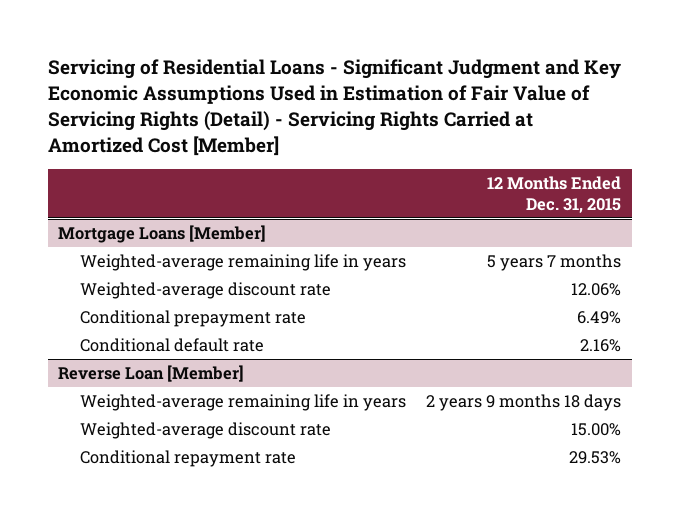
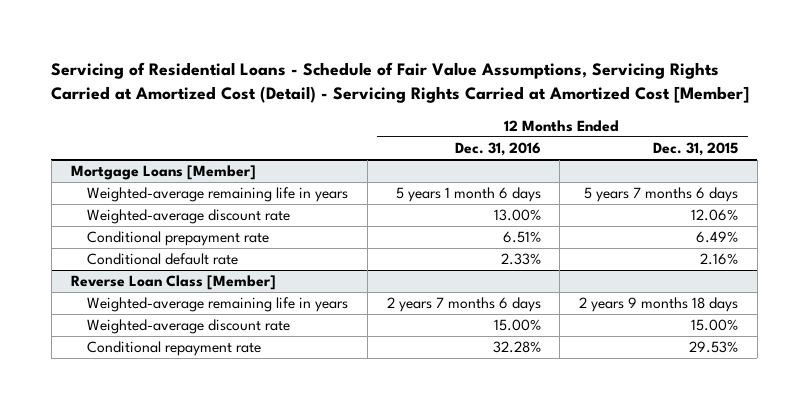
[48,59,622,157] Servicing of Residential Loans - Significant Judgment and Key Economic Assumptions Used in Estimation of Fair Value of Servicing Rights (Detail) - Servicing Rights Carried at Amortized Cost [Member] -> [51,62,750,104] Servicing of Residential Loans - Schedule of Fair Value Assumptions, Servicing Rights Carried at Amortized Cost (Detail) - Servicing Rights Carried at Amortized Cost [Member]
none -> [454,142,541,157] Dec. 31, 2016
[487,253,622,271] 5 years 7 months -> [584,187,739,203] 5 years 7 months 6 days
[58,364,245,382] Reverse Loan [Member] -> [70,275,276,291] Reverse Loan Class [Member]

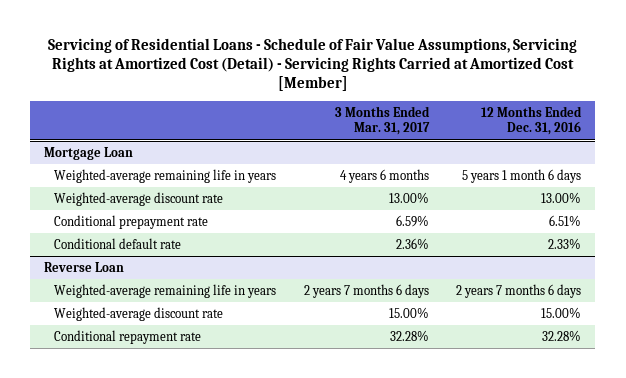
[51,62,750,104] Servicing of Residential Loans - Schedule of Fair Value Assumptions, Servicing Rights Carried at Amortized Cost (Detail) - Servicing Rights Carried at Amortized Cost [Member] -> [47,37,577,92] Servicing of Residential Loans - Schedule of Fair Value Assumptions, Servicing Rights at Amortized Cost (Detail) - Servicing Rights Carried at Amortized Cost [Member]
[653,142,739,157] Dec. 31, 2015 -> none
none -> [334,105,430,136] 3 Months Ended Mar. 31, 2017
[70,165,256,181] Mortgage Loans [Member] -> [44,146,134,160] Mortgage Loan
[70,275,276,291] Reverse Loan Class [Member] -> [44,261,125,272] Reverse Loan

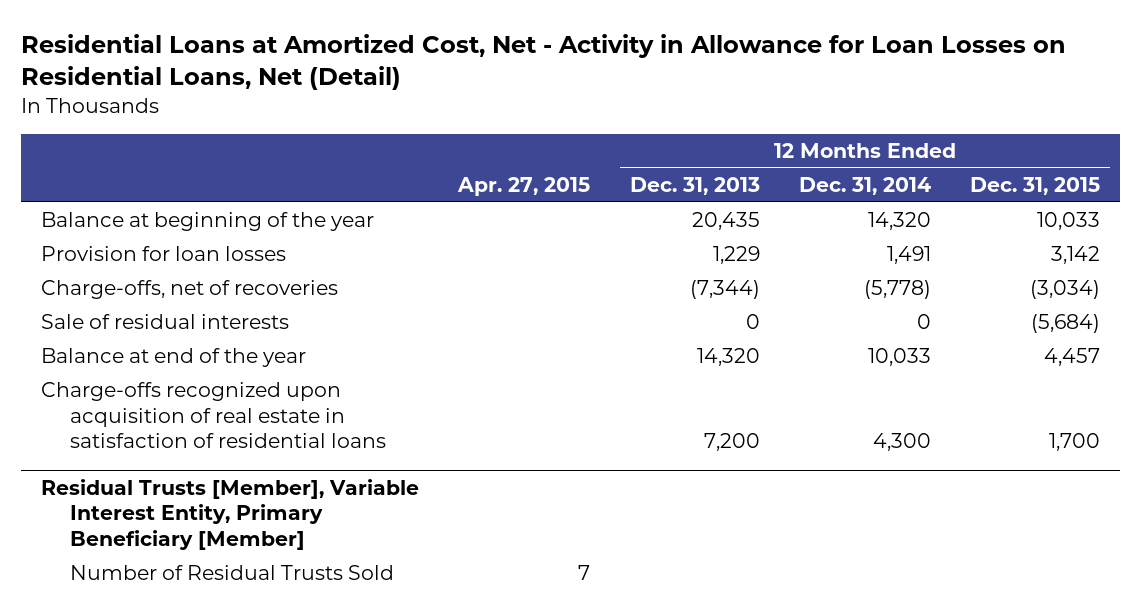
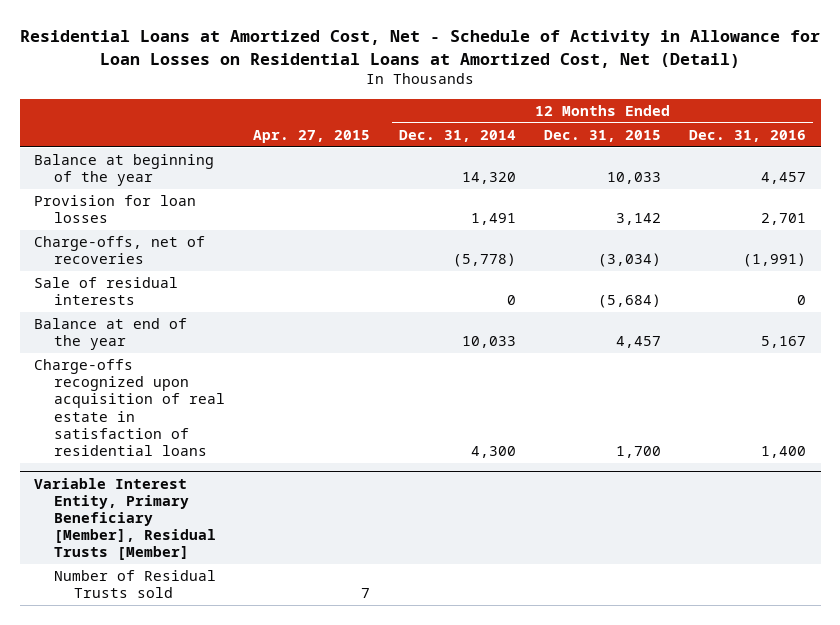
[21,34,1067,91] Residential Loans at Amortized Cost, Net - Activity in Allowance for Loan Losses on Residential Loans, Net (Detail) -> [20,30,821,68] Residential Loans at Amortized Cost, Net - Schedule of Activity in Allowance for Loan Losses on Residential Loans at Amortized Cost, Net (Detail)
[629,177,760,196] Dec. 31, 2013 -> none
none -> [689,130,807,143] Dec. 31, 2016
[40,478,419,550] Residual Trusts [Member], Variable Interest Entity, Primary Beneficiary [Member] -> [33,477,216,561] Variable Interest Entity, Primary Beneficiary [Member], Residual Trusts [Member]
[70,565,395,581] Number of Residual Trusts Sold -> [53,570,216,599] Number of Residual Trusts sold

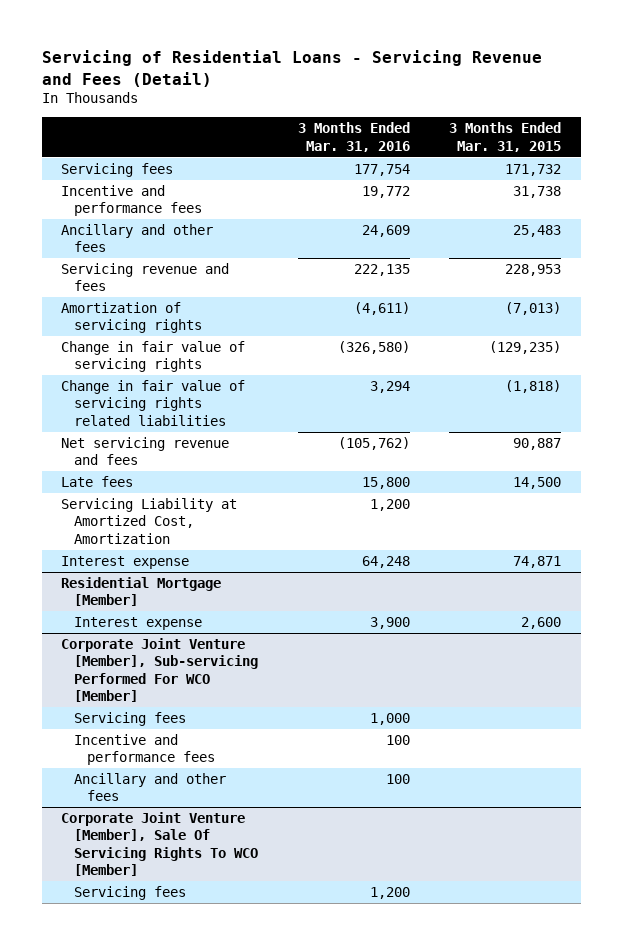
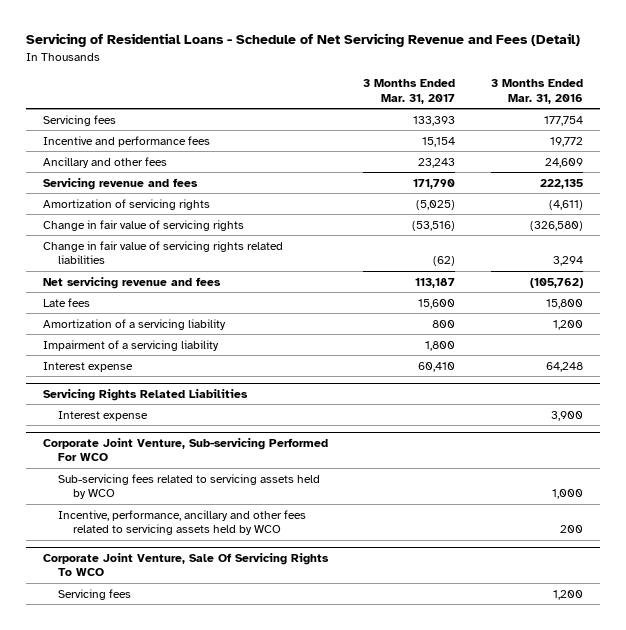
[41,50,542,87] Servicing of Residential Loans - Servicing Revenue and Fees (Detail) -> [25,33,580,48] Servicing of Residential Loans - Schedule of Net Servicing Revenue and Fees (Detail)
[449,122,562,152] 3 Months Ended Mar. 31, 2015 -> none
none -> [363,79,456,104] 3 Months Ended Mar. 31, 2017
[61,497,238,544] Servicing Liability at Amortized Cost, Amortization -> [43,318,227,330] Amortization of a servicing liability
none -> [43,339,220,351] Impairment of a servicing liability
[61,576,222,607] Residential Mortgage [Member] -> none
none -> [43,388,249,401] Servicing Rights Related Liabilities
[74,711,187,726] Servicing fees -> none
[74,733,216,766] Incentive and performance fees -> none
[74,772,227,802] Ancillary and other fees -> none
[61,637,259,703] Corporate Joint Venture [Member], Sub-servicing Performed For WCO [Member] -> [43,437,329,462] Corporate Joint Venture, Sub-servicing Performed For WCO
none -> [58,473,321,500] Sub-servicing fees related to servicing assets held by WCO
none -> [58,509,307,536] Incentive, performance, ancillary and other fees related to servicing assets held by WCO
[61,811,259,877] Corporate Joint Venture [Member], Sale Of Servicing Rights To WCO [Member] -> [43,552,330,577] Corporate Joint Venture, Sale Of Servicing Rights To WCO

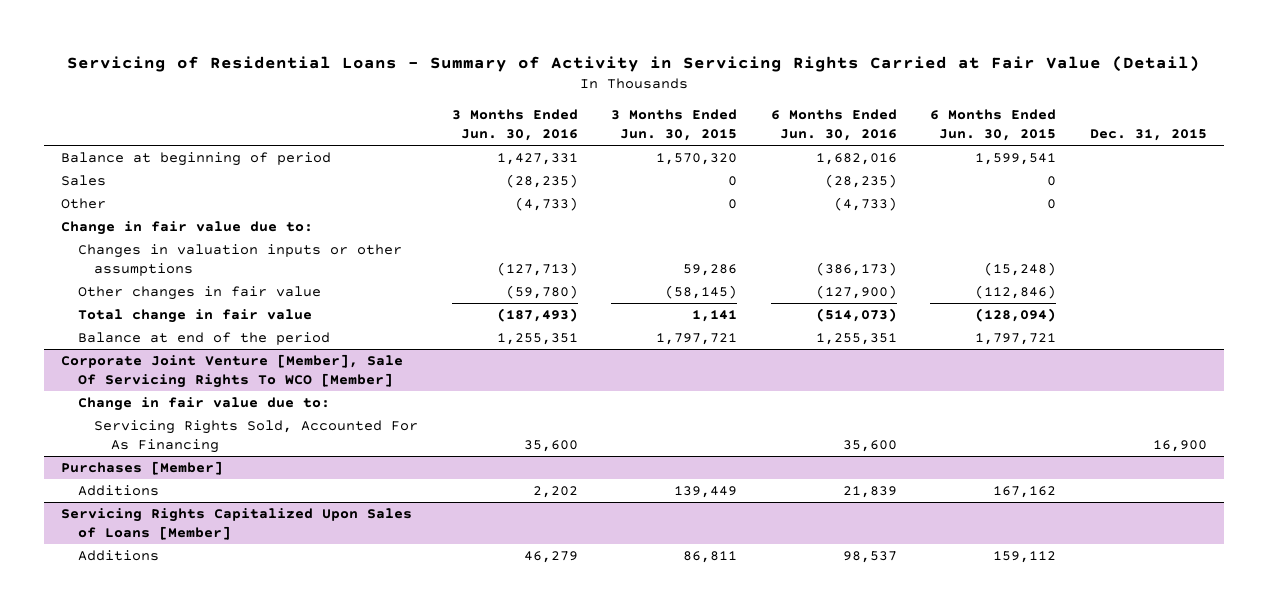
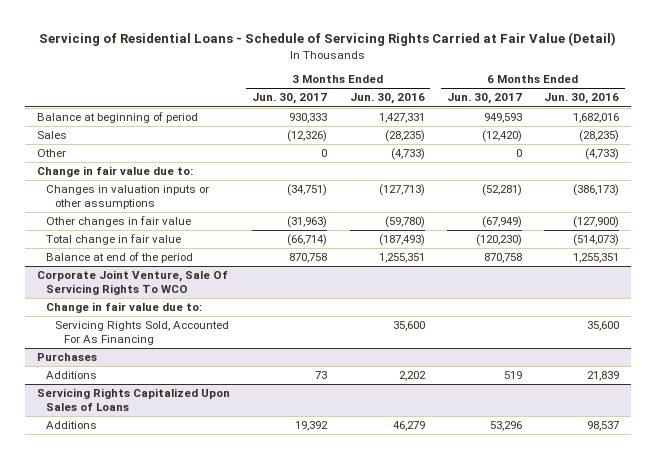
[67,55,1201,72] Servicing of Residential Loans - Summary of Activity in Servicing Rights Carried at Fair Value (Detail) -> [39,32,617,47] Servicing of Residential Loans - Schedule of Servicing Rights Carried at Fair Value (Detail)
[611,109,738,142] 3 Months Ended Jun. 30, 2015 -> none
[930,109,1057,142] 6 Months Ended Jun. 30, 2015 -> none
[1090,129,1208,142] Dec. 31, 2015 -> none
none -> [252,93,328,105] Jun. 30, 2017
none -> [446,93,522,105] Jun. 30, 2017
[61,353,404,389] Corporate Joint Venture [Member], Sale Of Servicing Rights To WCO [Member] -> [36,270,228,295] Corporate Joint Venture, Sale Of Servicing Rights To WCO
[61,460,224,475] Purchases [Member] -> [36,353,97,362] Purchases
[61,507,413,541] Servicing Rights Capitalized Upon Sales of Loans [Member] -> [36,388,230,411] Servicing Rights Capitalized Upon Sales of Loans

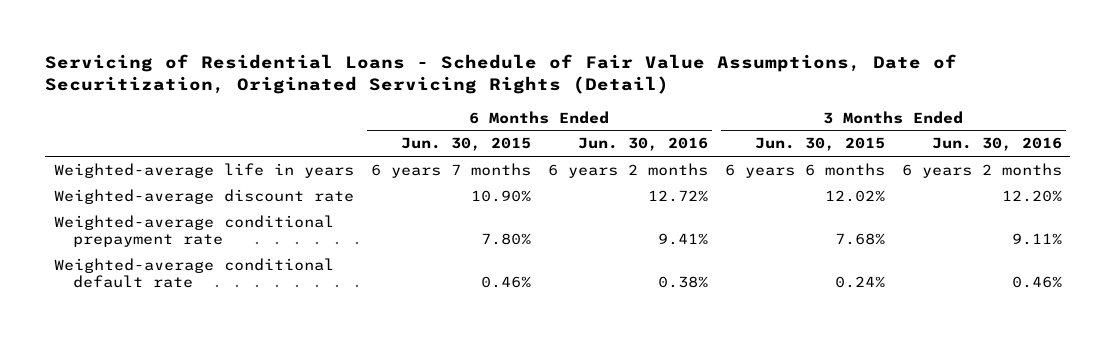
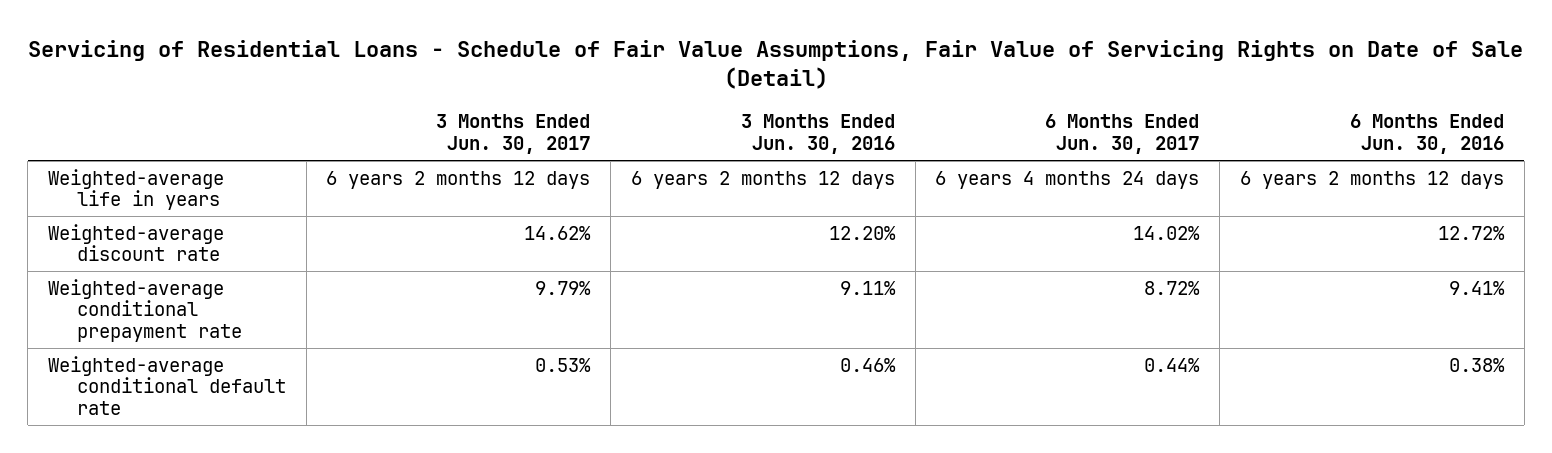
[45,53,958,95] Servicing of Residential Loans - Schedule of Fair Value Assumptions, Date of Securitization, Originated Servicing Rights (Detail) -> [27,39,1523,89] Servicing of Residential Loans - Schedule of Fair Value Assumptions, Fair Value of Servicing Rights on Date of Sale (Detail)
[400,137,531,152] Jun. 30, 2015 -> none
[754,137,885,152] Jun. 30, 2015 -> none
none -> [436,114,591,155] 3 Months Ended Jun. 30, 2017
none -> [1045,114,1200,155] 6 Months Ended Jun. 30, 2017
[547,162,708,178] 6 years 2 months -> [1239,170,1504,189] 6 years 2 months 12 days
[901,162,1062,178] 6 years 2 months -> [630,170,895,189] 6 years 2 months 12 days

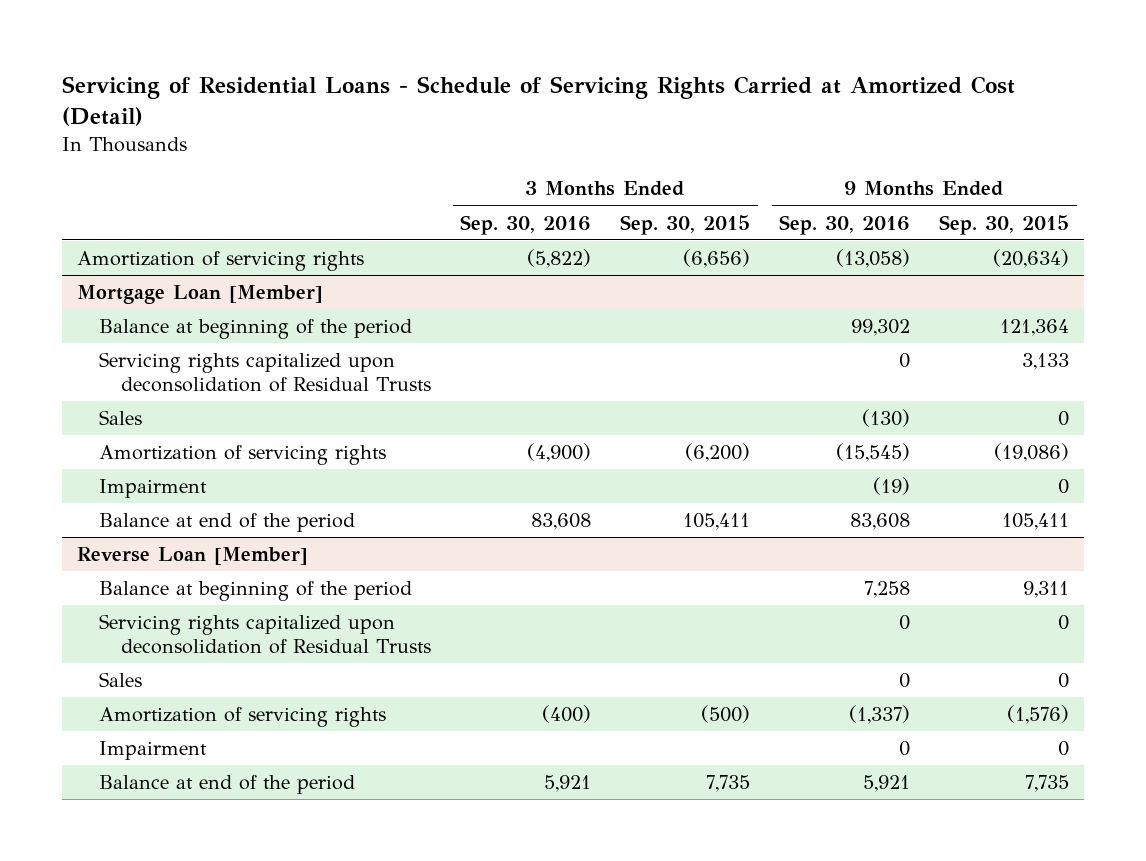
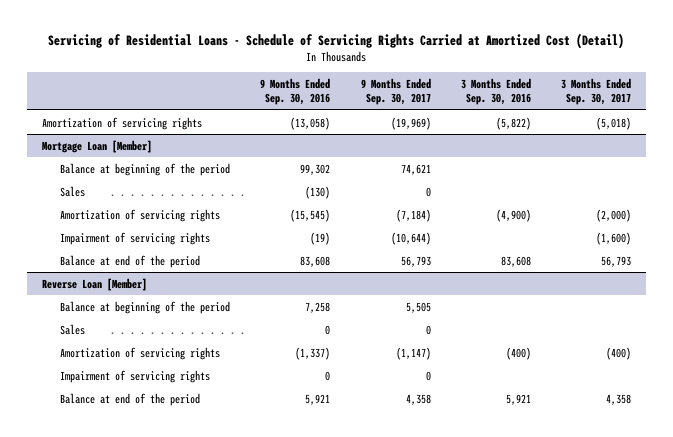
[620,214,751,235] Sep. 30, 2015 -> none
[939,214,1070,235] Sep. 30, 2015 -> none
none -> [360,77,431,106] 9 Months Ended Sep. 30, 2017
none -> [560,77,631,106] 3 Months Ended Sep. 30, 2017
[99,352,432,393] Servicing rights capitalized upon deconsolidation of Residual Trusts -> none
[99,479,208,499] Impairment -> [60,231,211,245] Impairment of servicing rights
[99,614,432,655] Servicing rights capitalized upon deconsolidation of Residual Trusts -> none
[99,741,208,761] Impairment -> [60,369,211,383] Impairment of servicing rights

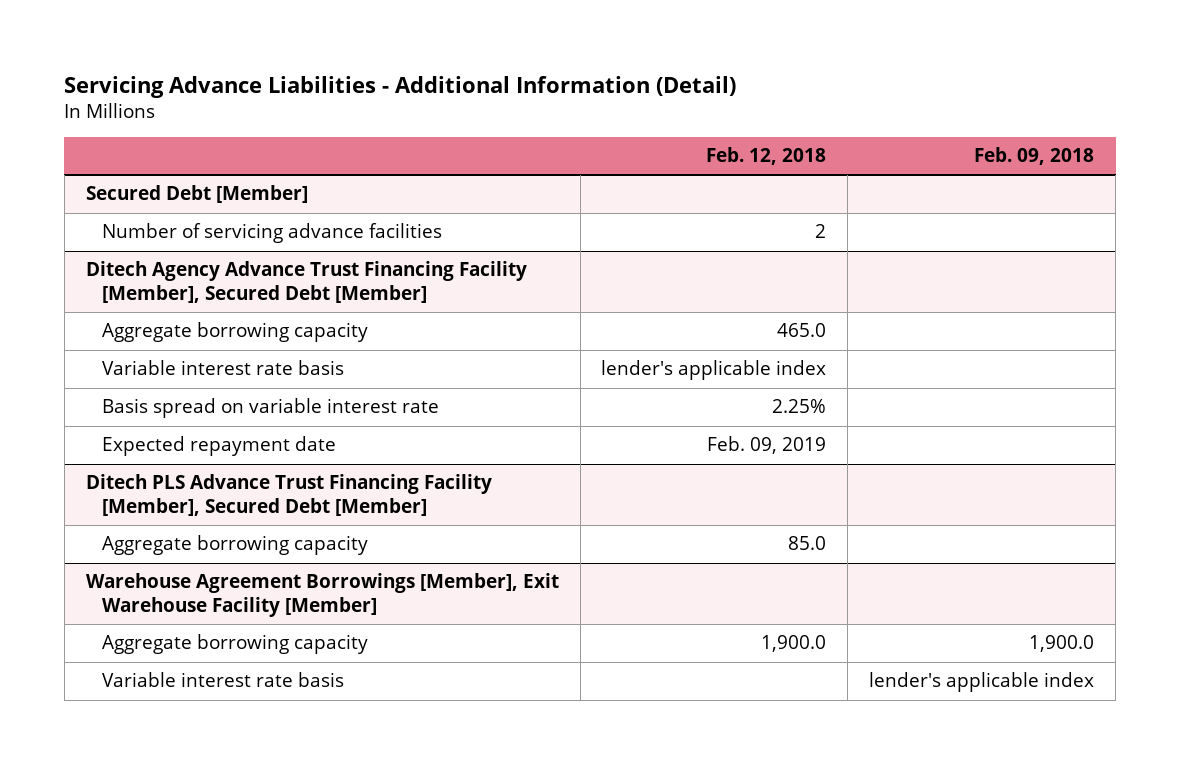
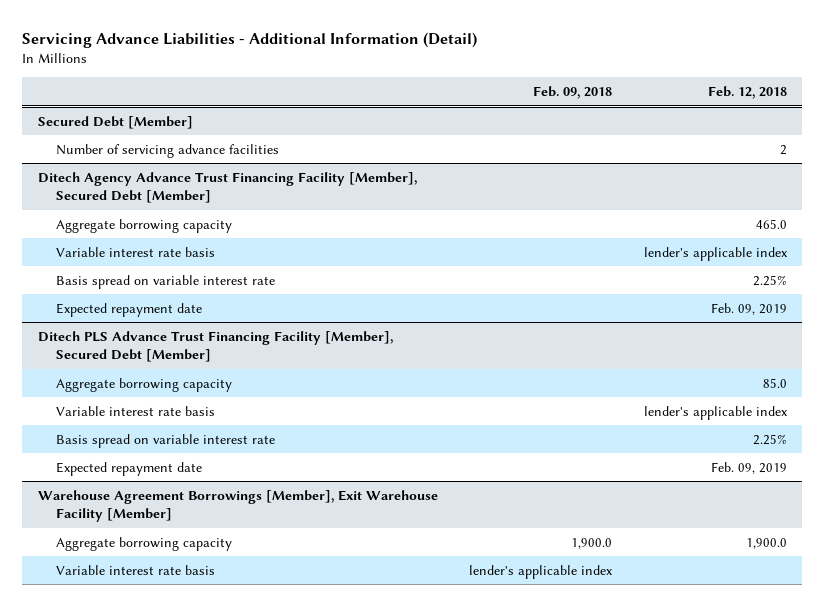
none -> [56,405,216,416] Variable interest rate basis
none -> [56,433,276,448] Basis spread on variable interest rate
none -> [56,461,203,476] Expected repayment date

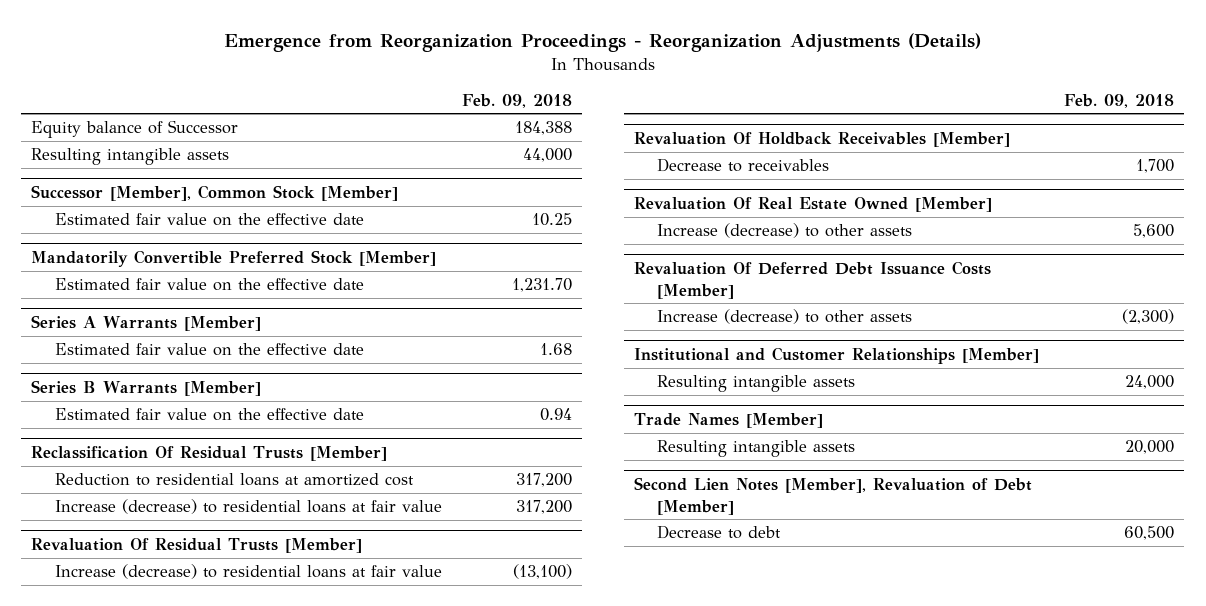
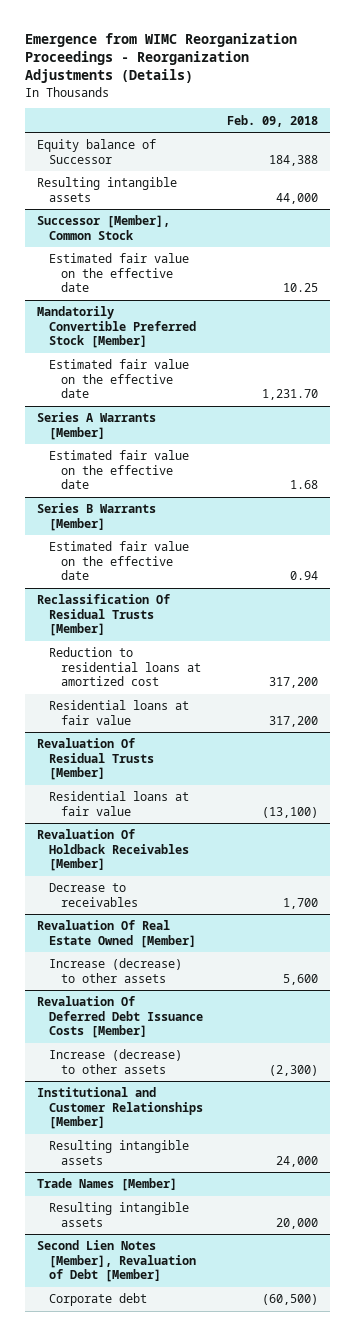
[223,33,981,53] Emergence from Reorganization Proceedings - Reorganization Adjustments (Details) -> [25,32,298,84] Emergence from WIMC Reorganization Proceedings - Reorganization Adjustments (Details)
[31,185,399,202] Successor [Member], Common Stock [Member] -> [37,215,171,240] Successor [Member], Common Stock
[54,499,442,515] Increase (decrease) to residential loans at fair value -> [48,700,189,725] Residential loans at fair value
[54,564,442,580] Increase (decrease) to residential loans at fair value -> [48,791,189,816] Residential loans at fair value
[656,525,781,540] Decrease to debt -> [48,1293,147,1307] Corporate debt
[1124,526,1175,541] 60,500 -> [262,1294,319,1306] (60,500)

